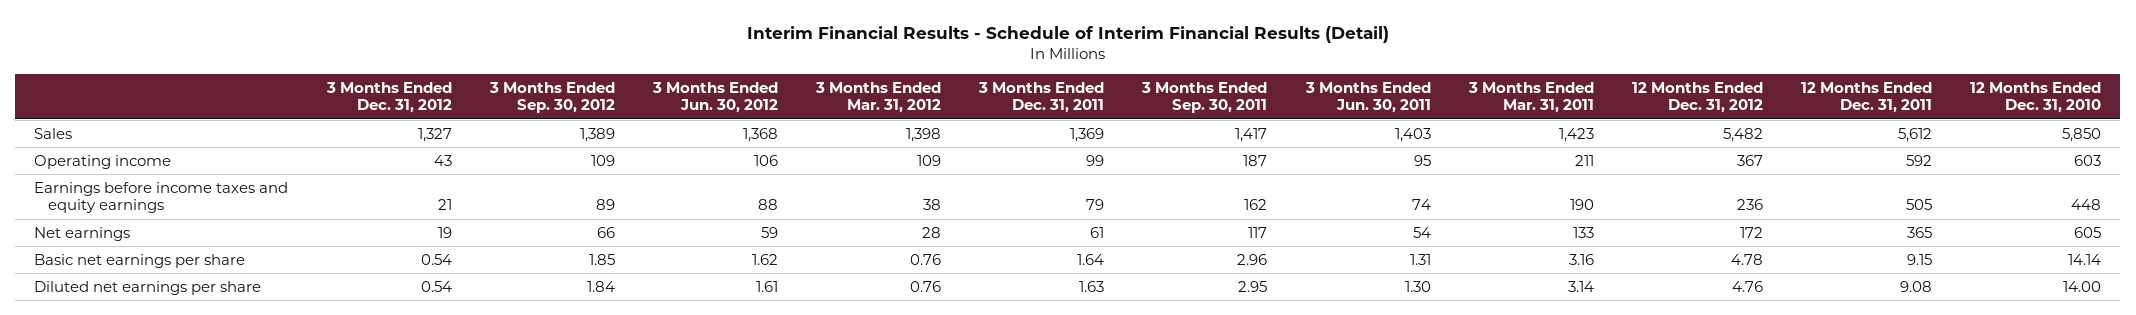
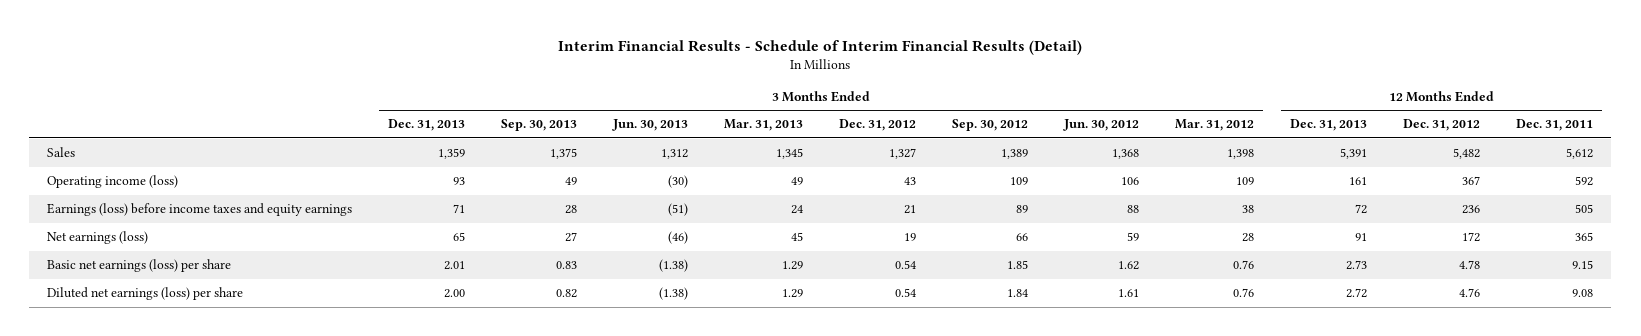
[978,81,1105,114] 3 Months Ended Dec. 31, 2011 -> none
[1141,81,1268,114] 3 Months Ended Sep. 30, 2011 -> none
[1304,81,1431,114] 3 Months Ended Jun. 30, 2011 -> none
[1467,81,1594,114] 3 Months Ended Mar. 31, 2011 -> none
[1970,81,2102,114] 12 Months Ended Dec. 31, 2010 -> none
none -> [388,119,466,132] Dec. 31, 2013
none -> [501,119,578,132] Sep. 30, 2013
none -> [612,119,689,132] Jun. 30, 2013
none -> [724,119,804,132] Mar. 31, 2013
none -> [1290,119,1368,132] Dec. 31, 2013
[34,154,172,169] Operating income -> [47,175,179,189] Operating income (loss)
[34,181,289,214] Earnings before income taxes and equity earnings -> [47,203,353,217] Earnings (loss) before income taxes and equity earnings
[34,226,131,241] Net earnings -> [47,231,149,245] Net earnings (loss)
[34,253,246,268] Basic net earnings per share -> [47,259,232,273] Basic net earnings (loss) per share
[34,280,262,295] Diluted net earnings per share -> [47,287,244,301] Diluted net earnings (loss) per share

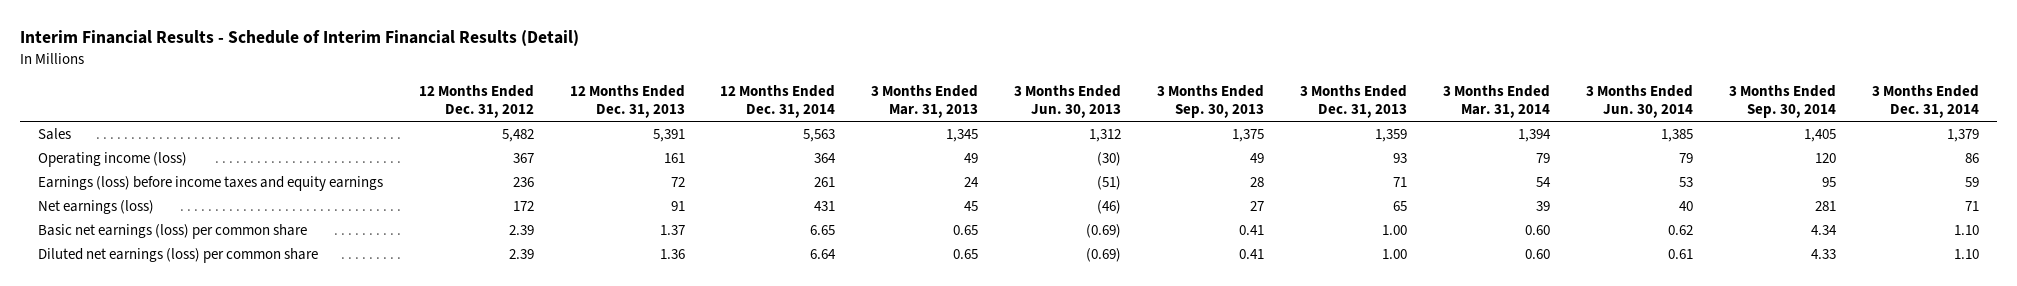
[839,119,917,132] Dec. 31, 2012 -> none
[952,119,1029,132] Sep. 30, 2012 -> none
[1063,119,1140,132] Jun. 30, 2012 -> none
[1175,119,1255,132] Mar. 31, 2012 -> none
[1516,119,1594,132] Dec. 31, 2011 -> none
none -> [720,84,836,119] 12 Months Ended Dec. 31, 2014
none -> [1443,84,1551,119] 3 Months Ended Mar. 31, 2014
none -> [1586,84,1694,119] 3 Months Ended Jun. 30, 2014
none -> [1728,84,1836,119] 3 Months Ended Sep. 30, 2014
none -> [1871,84,1979,119] 3 Months Ended Dec. 31, 2014
[47,259,232,273] Basic net earnings (loss) per share -> [37,224,307,240] Basic net earnings (loss) per common share
[444,261,466,271] 2.01 -> [1382,225,1408,236] 1.00
[556,261,578,270] 0.83 -> [1239,225,1265,236] 0.41
[659,259,689,273] (1.38) -> [1086,224,1122,239] (0.69)
[782,261,804,271] 1.29 -> [953,225,979,236] 0.65
[1346,260,1368,271] 2.73 -> [659,225,685,236] 1.37
[1459,260,1481,270] 4.78 -> [508,225,534,236] 2.39
[47,287,244,301] Diluted net earnings (loss) per share -> [37,248,318,264] Diluted net earnings (loss) per common share
[444,289,466,299] 2.00 -> [1382,249,1408,260] 1.00
[556,289,578,299] 0.82 -> [1239,249,1265,260] 0.41
[659,287,689,301] (1.38) -> [1086,248,1122,263] (0.69)
[782,289,804,299] 1.29 -> [953,249,979,260] 0.65
[1346,288,1368,299] 2.72 -> [659,249,685,260] 1.36
[1459,288,1481,298] 4.76 -> [508,249,534,260] 2.39

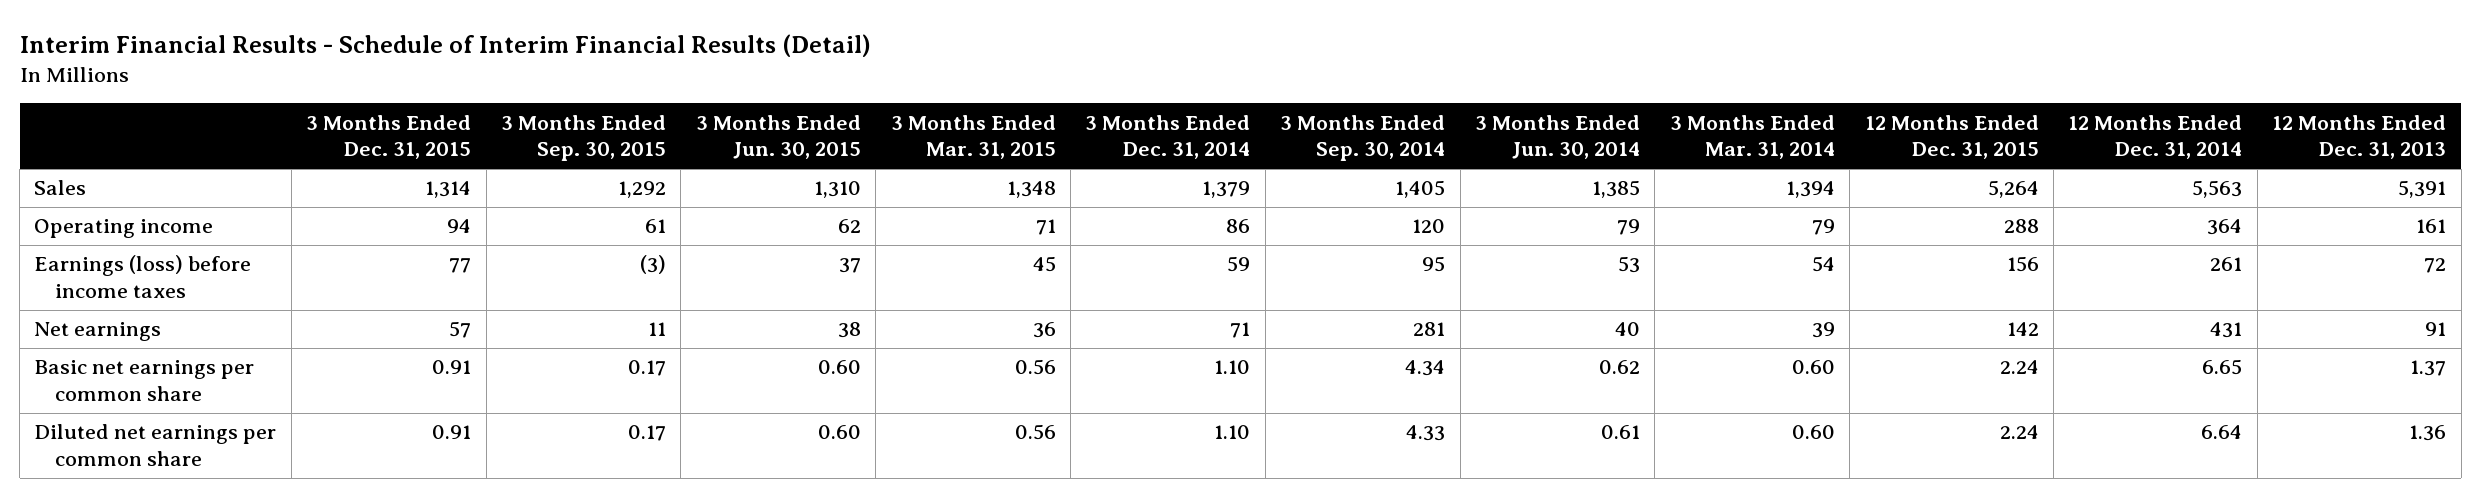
[418,84,534,119] 12 Months Ended Dec. 31, 2012 -> none
[871,84,979,119] 3 Months Ended Mar. 31, 2013 -> none
[1014,84,1122,119] 3 Months Ended Jun. 30, 2013 -> none
[1157,84,1265,119] 3 Months Ended Sep. 30, 2013 -> none
[1300,84,1408,119] 3 Months Ended Dec. 31, 2013 -> none
none -> [306,114,472,160] 3 Months Ended Dec. 31, 2015
none -> [501,114,667,162] 3 Months Ended Sep. 30, 2015
none -> [695,114,861,160] 3 Months Ended Jun. 30, 2015
none -> [890,114,1056,160] 3 Months Ended Mar. 31, 2015
none -> [1864,114,2039,160] 12 Months Ended Dec. 31, 2015
[37,152,187,168] Operating income (loss) -> [34,219,214,239] Operating income
[37,176,383,192] Earnings (loss) before income taxes and equity earnings -> [34,255,252,299] Earnings (loss) before income taxes
[37,200,154,215] Net earnings (loss) -> [34,322,162,342] Net earnings
[37,224,307,240] Basic net earnings (loss) per common share -> [34,360,255,402] Basic net earnings per common share
[37,248,318,264] Diluted net earnings (loss) per common share -> [34,424,277,467] Diluted net earnings per common share

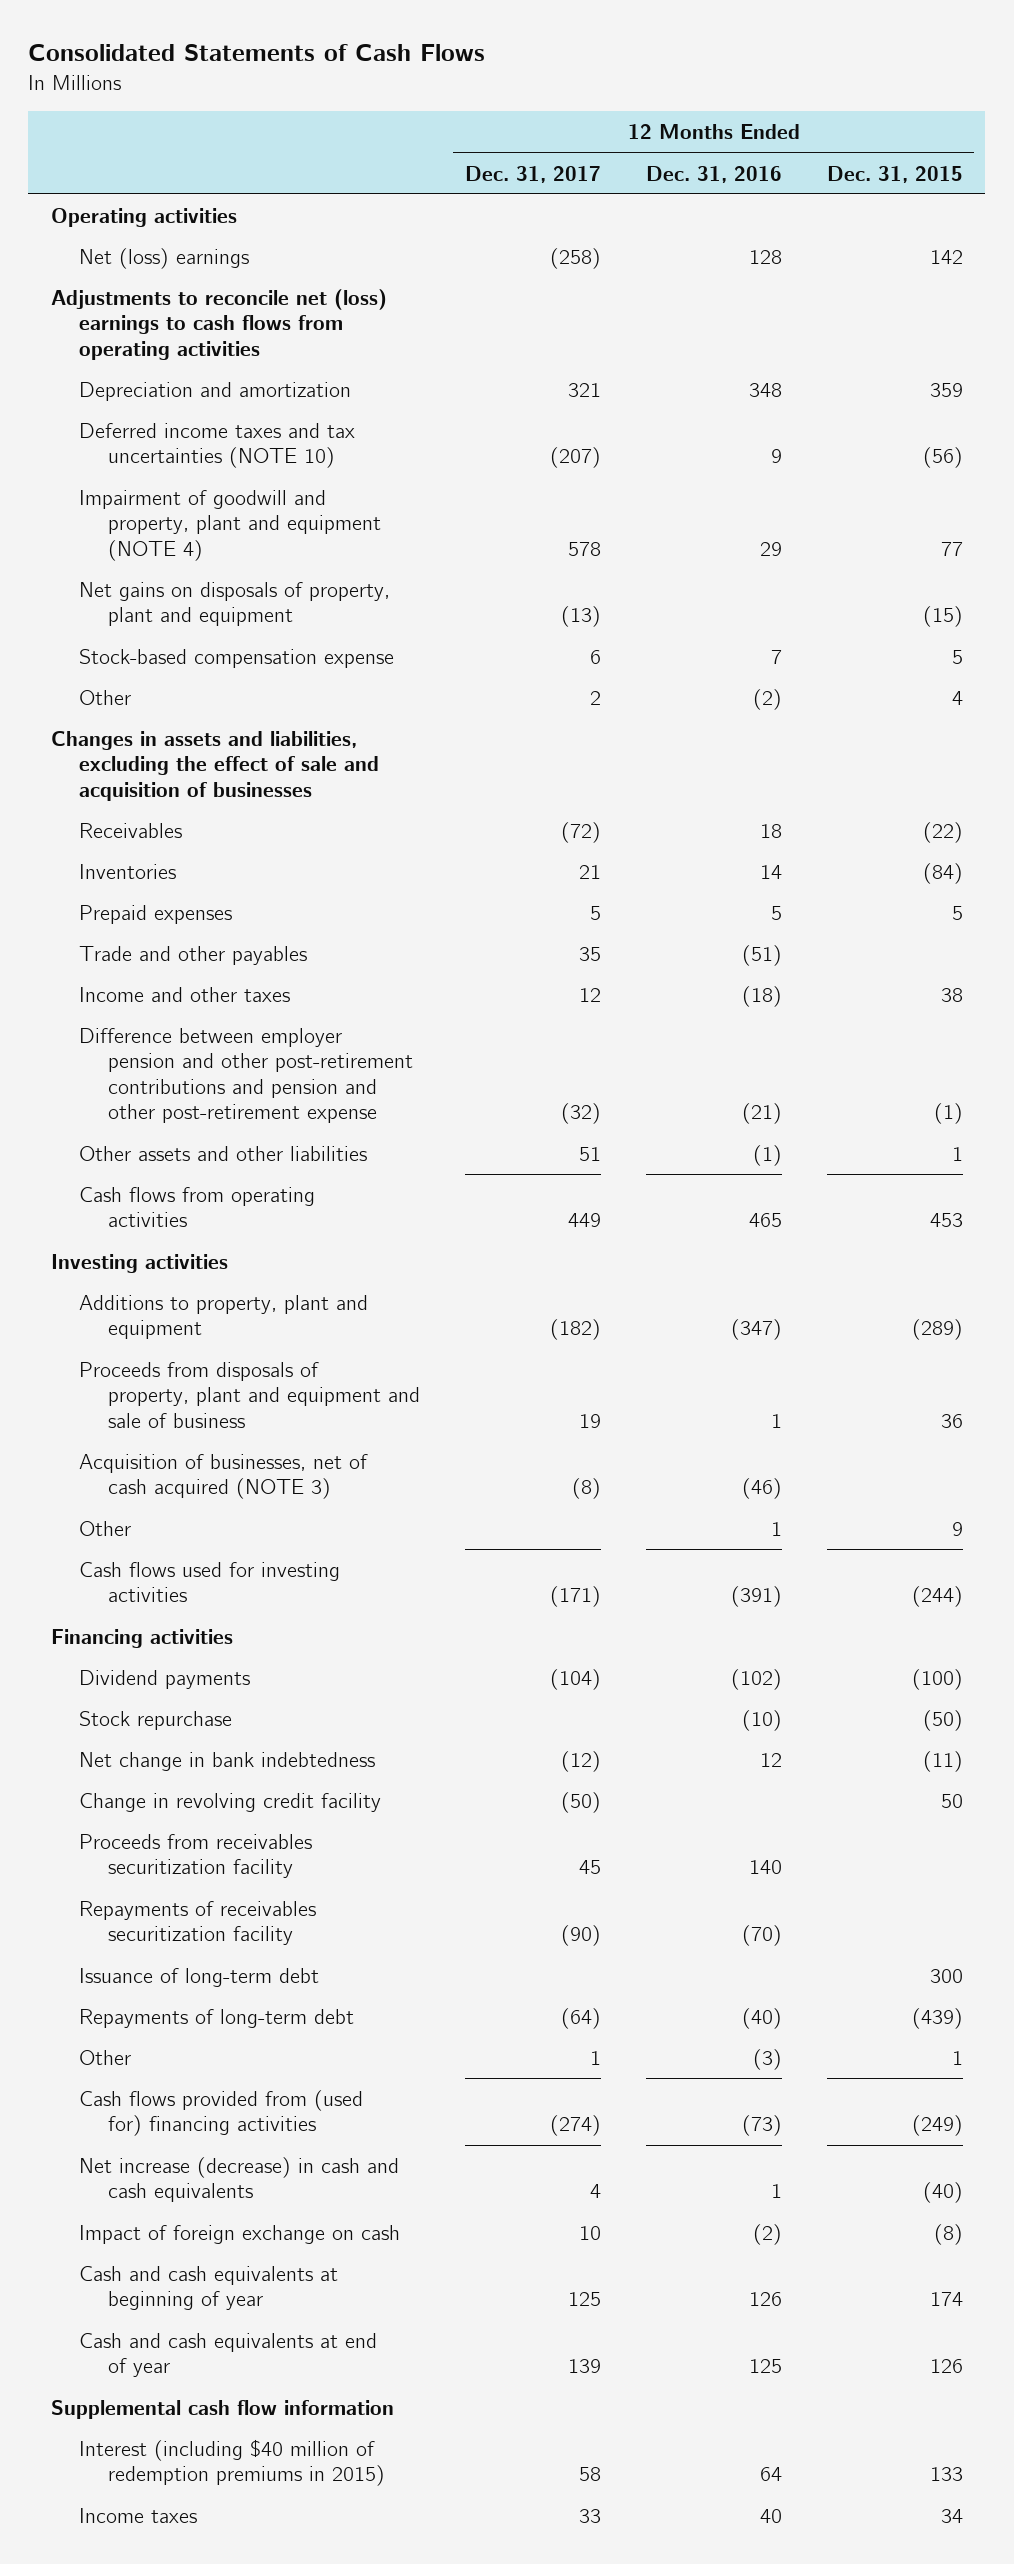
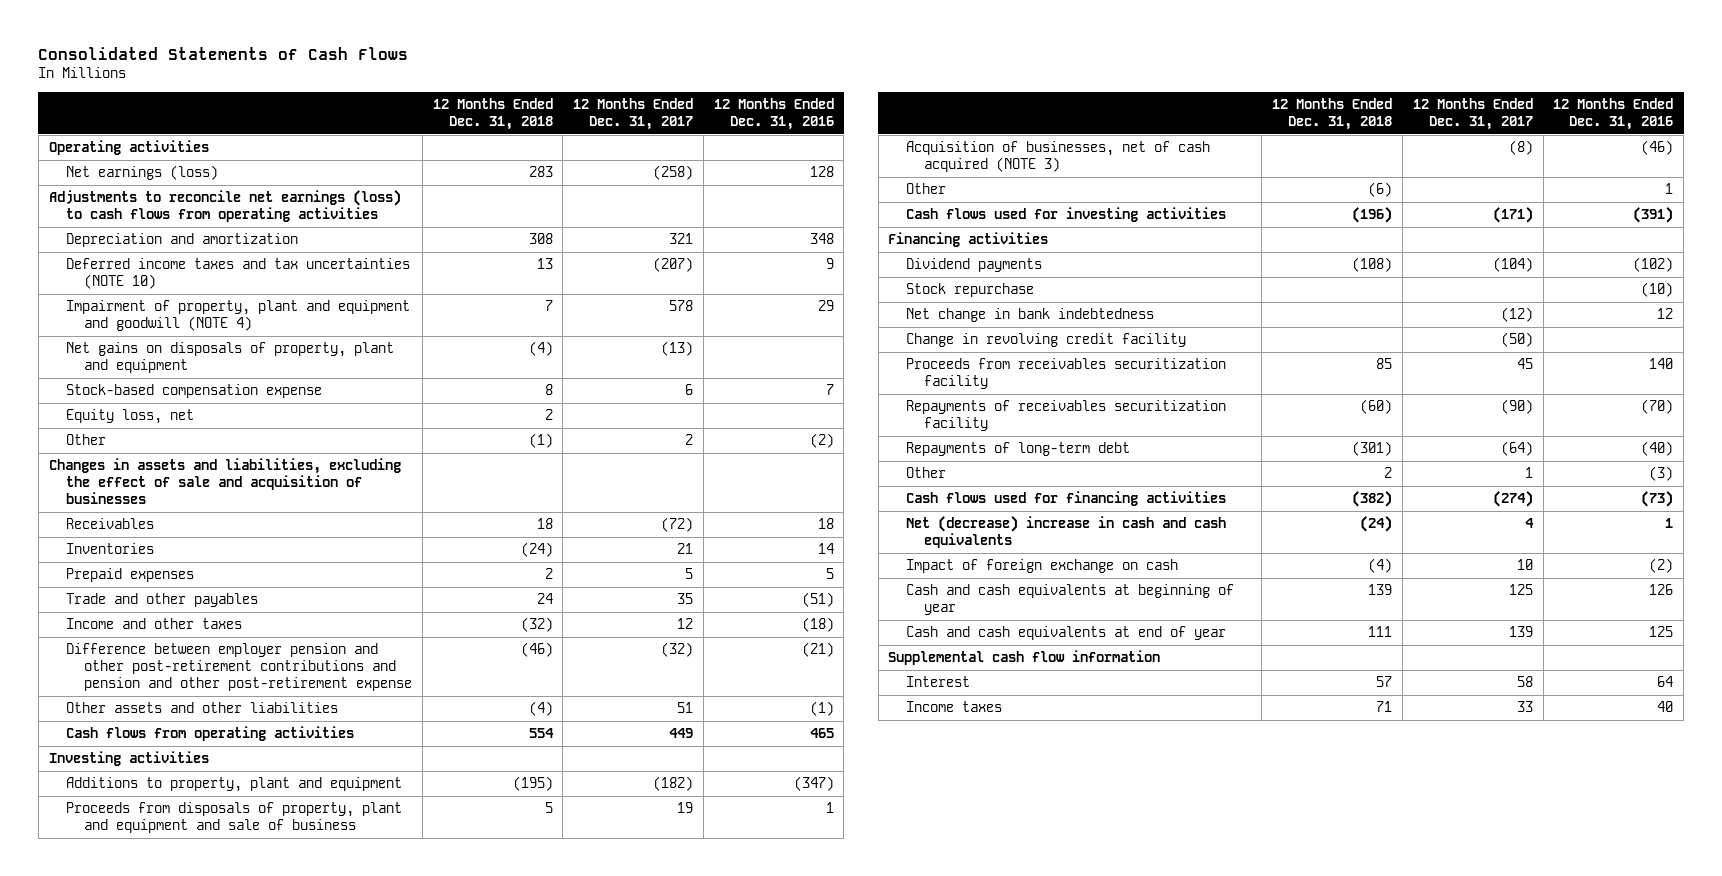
[826,165,963,183] Dec. 31, 2015 -> none
none -> [432,98,553,130] 12 Months Ended Dec. 31, 2018
[79,248,250,270] Net (loss) earnings -> [66,165,219,181] Net earnings (loss)
[50,289,387,360] Adjustments to reconcile net (loss) earnings to cash flows from operating activities -> [48,190,401,223] Adjustments to reconcile net earnings (loss) to cash flows from operating activities
[79,490,381,561] Impairment of goodwill and property, plant and equipment (NOTE 4) -> [66,300,411,332] Impairment of property, plant and equipment and goodwill (NOTE 4)
none -> [66,409,195,425] Equity loss, net
[79,1968,320,1988] Issuance of long-term debt -> none
[79,2090,364,2137] Cash flows provided from (used for) financing activities -> [906,491,1227,507] Cash flows used for financing activities
[79,2157,400,2203] Net increase (decrease) in cash and cash equivalents -> [906,516,1227,549] Net (decrease) increase in cash and cash equivalents
[79,2439,385,2487] Interest (including $40 million of redemption premiums in 2015) -> [906,676,971,688] Interest

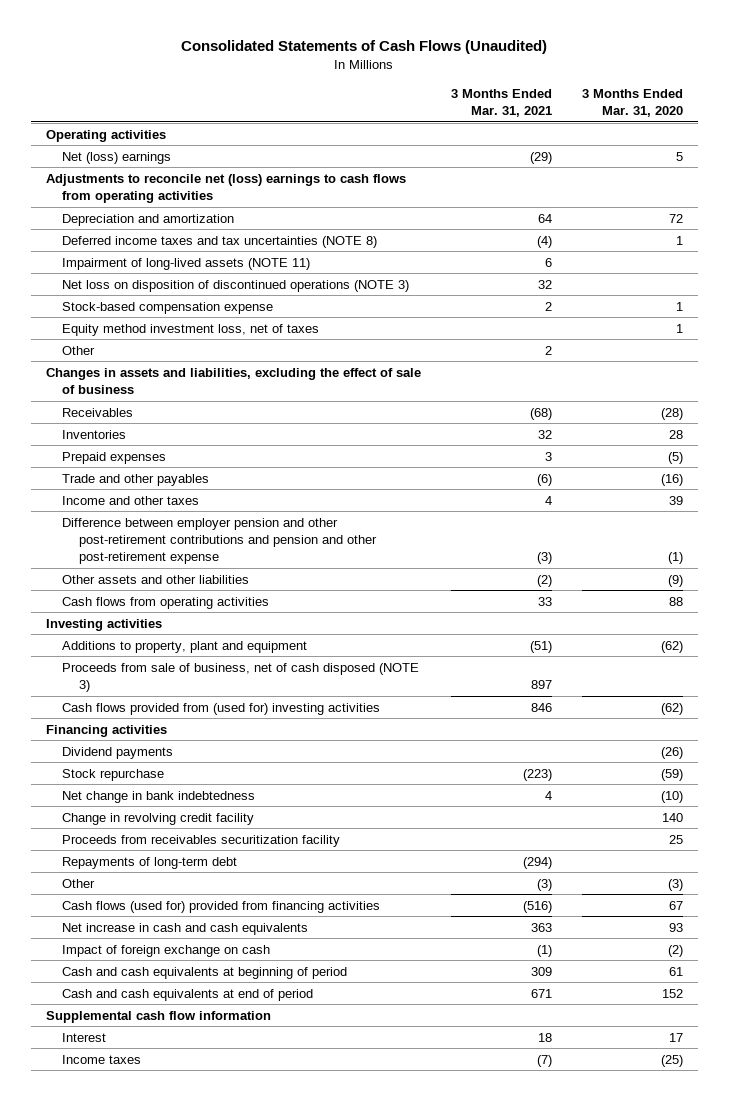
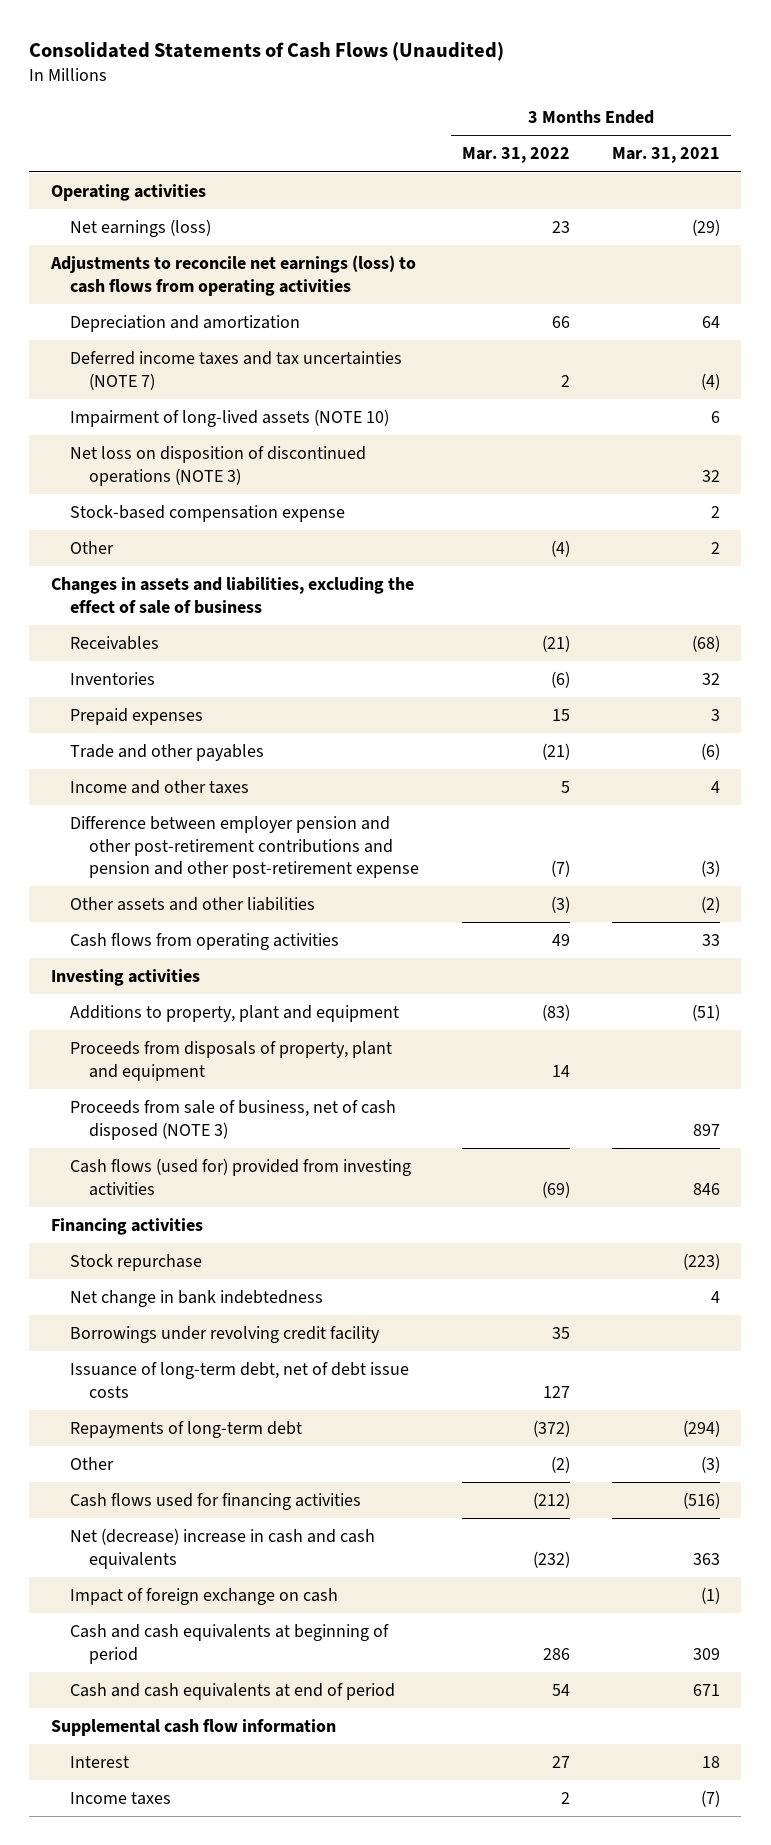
[582,89,684,118] 3 Months Ended Mar. 31, 2020 -> none
none -> [461,147,570,164] Mar. 31, 2022
[62,151,172,164] Net (loss) earnings -> [69,218,211,237] Net earnings (loss)
[45,173,406,203] Adjustments to reconcile net (loss) earnings to cash flows from operating activities -> [49,254,416,296] Adjustments to reconcile net earnings (loss) to cash flows from operating activities
[62,235,378,248] Deferred income taxes and tax uncertainties (NOTE 8) -> [69,350,402,390] Deferred income taxes and tax uncertainties (NOTE 7)
[62,257,311,270] Impairment of long-lived assets (NOTE 11) -> [69,408,389,427] Impairment of long-lived assets (NOTE 10)
[62,323,320,336] Equity method investment loss, net of taxes -> none
none -> [69,1040,392,1081] Proceeds from disposals of property, plant and equipment
[62,702,381,715] Cash flows provided from (used for) investing activities -> [69,1157,411,1196] Cash flows (used for) provided from investing activities
[62,746,174,759] Dividend payments -> none
[62,834,341,847] Proceeds from receivables securitization facility -> none
[62,812,255,825] Change in revolving credit facility -> [69,1325,380,1343] Borrowings under revolving credit facility
none -> [69,1361,409,1398] Issuance of long-term debt, net of debt issue costs
[62,900,381,913] Cash flows (used for) provided from financing activities -> [69,1492,361,1510] Cash flows used for financing activities
[62,922,309,935] Net increase in cash and cash equivalents -> [69,1527,375,1569] Net (decrease) increase in cash and cash equivalents

